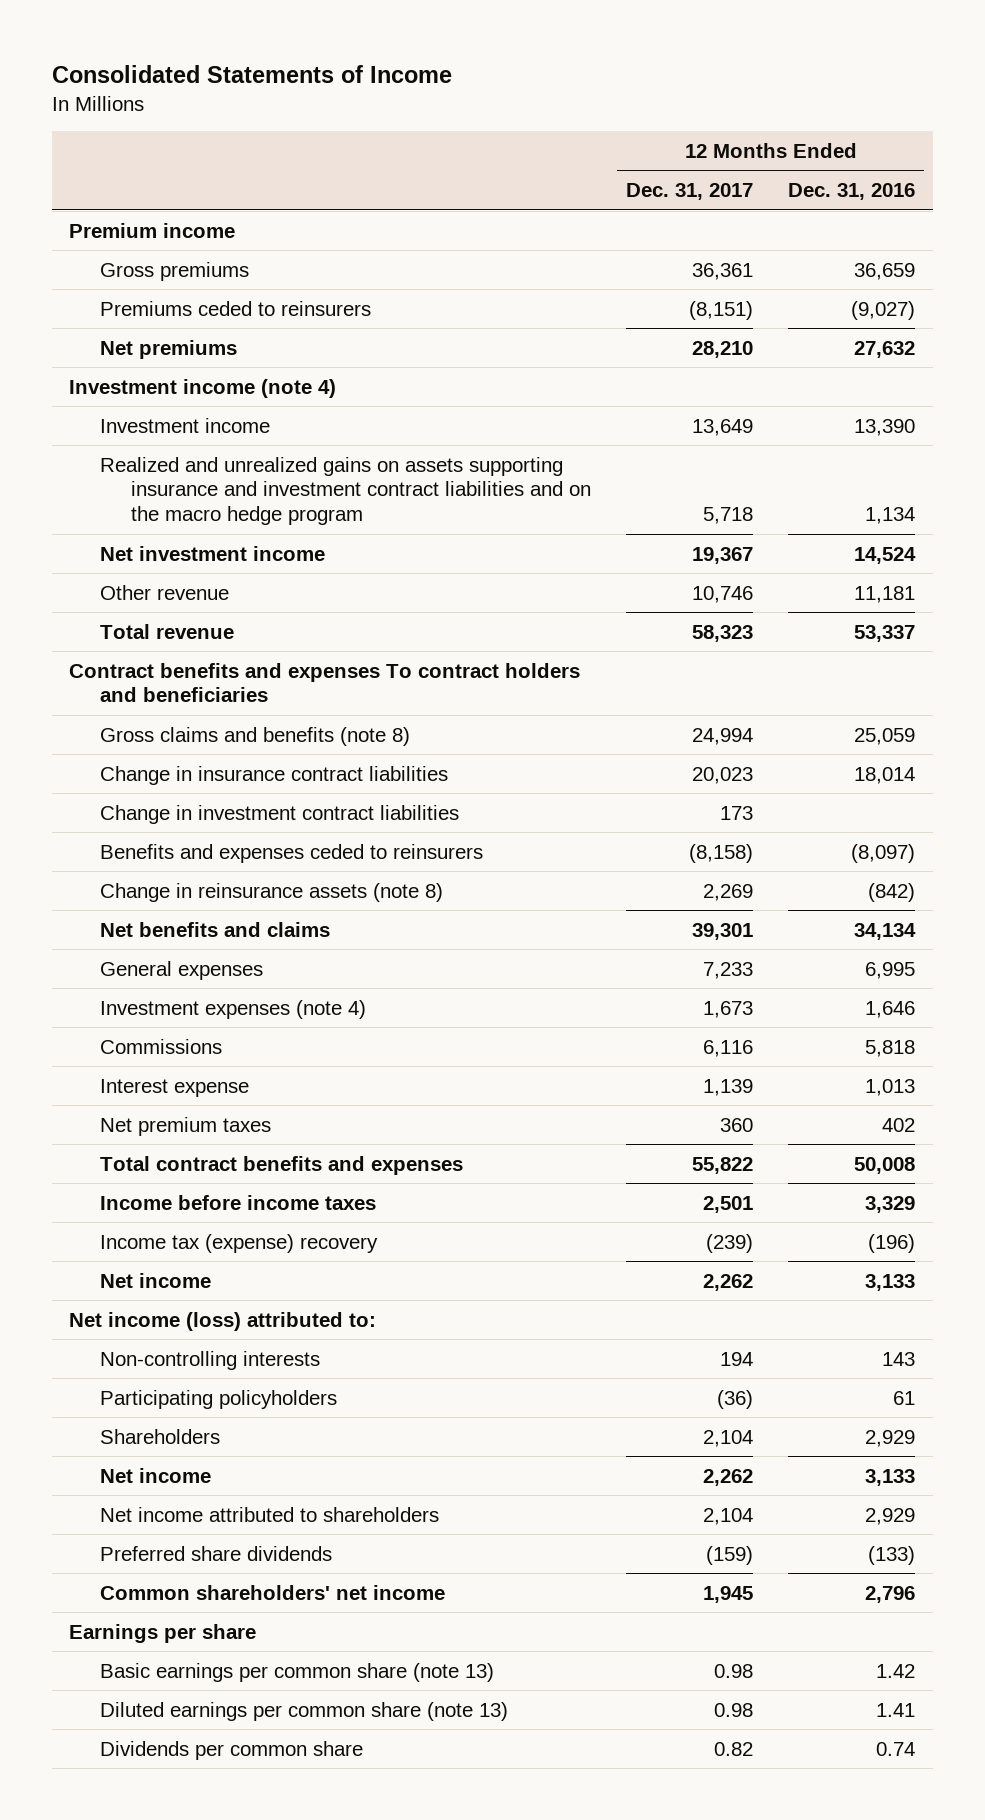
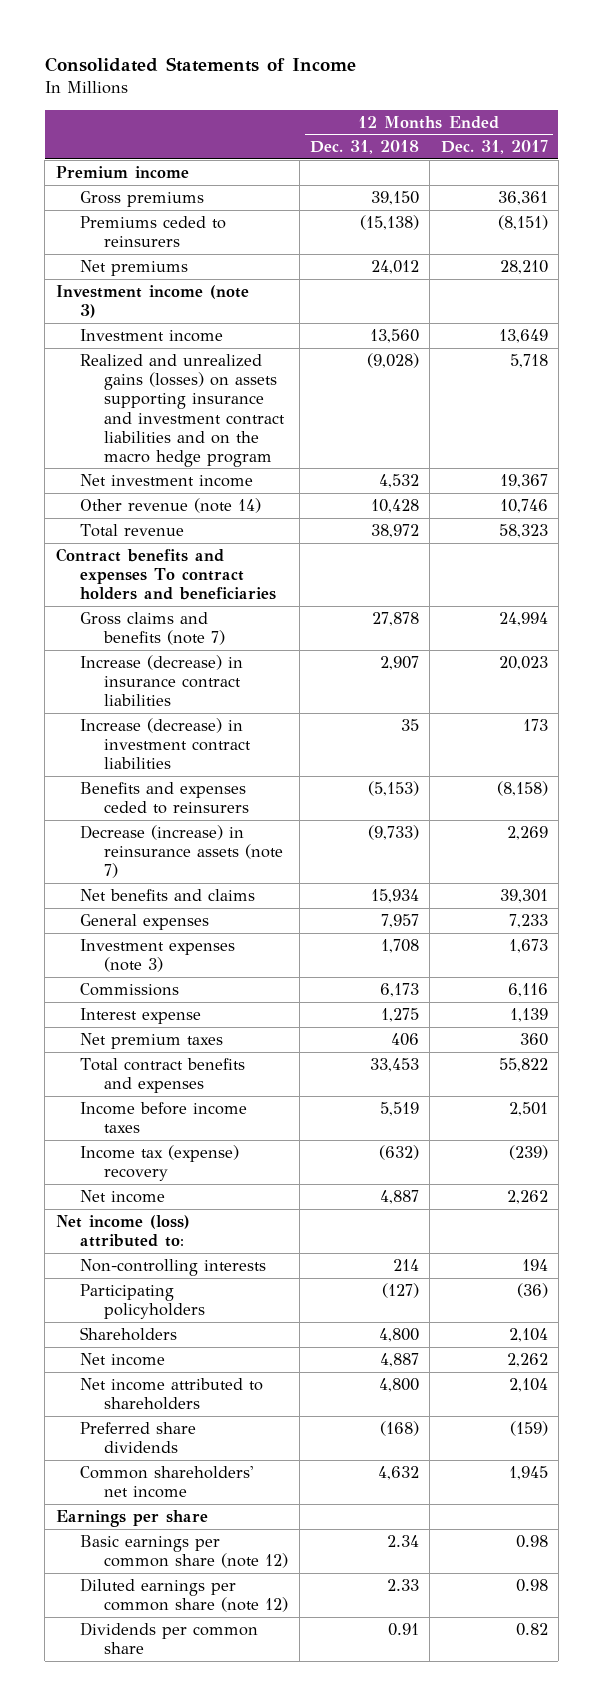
[788,183,916,201] Dec. 31, 2016 -> none
none -> [309,140,419,155] Dec. 31, 2018
[69,378,337,398] Investment income (note 4) -> [55,285,249,319] Investment income (note 3)
[100,456,591,526] Realized and unrealized gains on assets supporting insurance and investment contract liabilities and on the macro hedge program -> [79,354,286,467] Realized and unrealized gains (losses) on assets supporting insurance and investment contract liabilities and on the macro hedge program
[100,584,230,600] Other revenue -> [79,498,261,514] Other revenue (note 14)
[100,726,411,746] Gross claims and benefits (note 8) -> [79,612,226,646] Gross claims and benefits (note 7)
[100,765,449,785] Change in insurance contract liabilities -> [79,655,243,707] Increase (decrease) in insurance contract liabilities
[100,804,460,824] Change in investment contract liabilities -> [79,718,252,770] Increase (decrease) in investment contract liabilities
[100,882,444,902] Change in reinsurance assets (note 8) -> [79,825,284,879] Decrease (increase) in reinsurance assets (note 7)
[100,999,367,1019] Investment expenses (note 4) -> [79,939,235,973] Investment expenses (note 3)
[100,1662,495,1682] Basic earnings per common share (note 13) -> [79,1535,289,1569] Basic earnings per common share (note 12)
[100,1701,509,1721] Diluted earnings per common share (note 13) -> [79,1578,289,1613] Diluted earnings per common share (note 12)

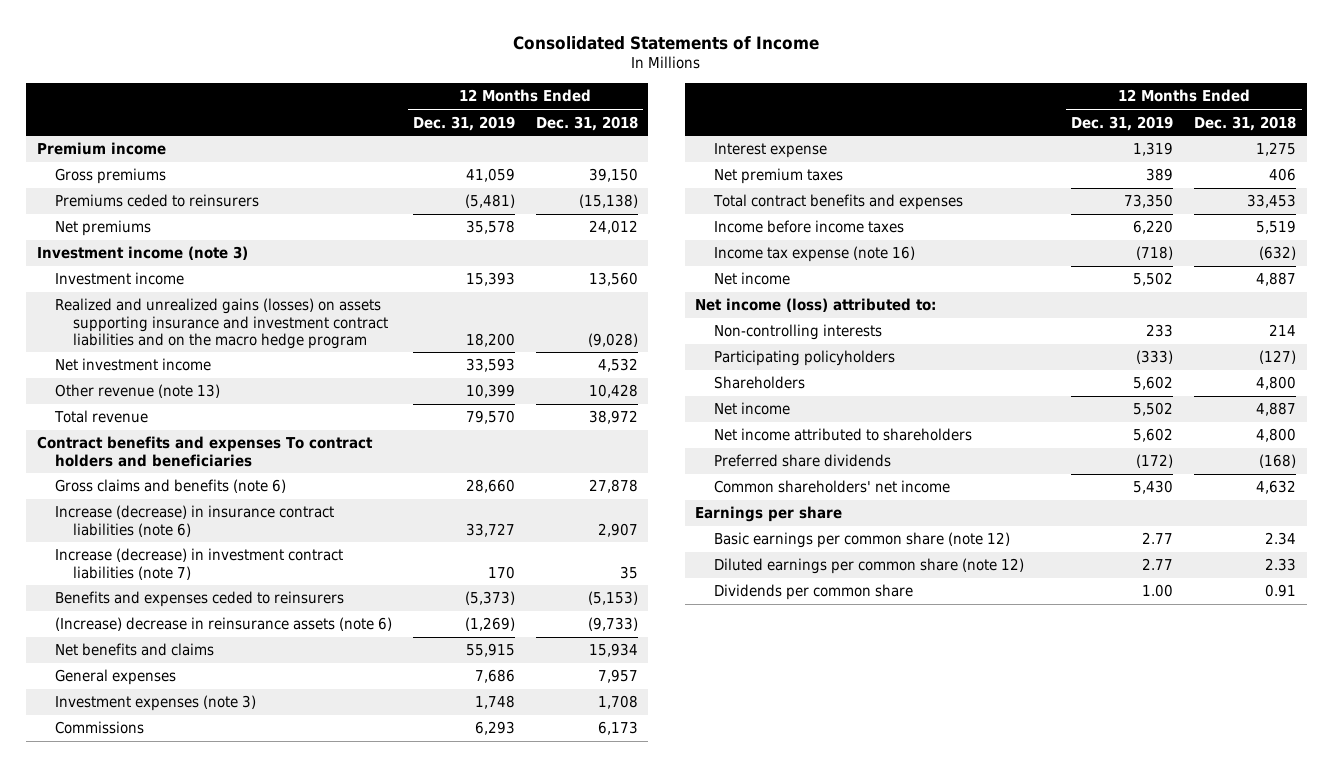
[440,140,548,155] Dec. 31, 2017 -> none
none -> [412,115,515,131] Dec. 31, 2019
[79,498,261,514] Other revenue (note 14) -> [55,384,221,399] Other revenue (note 13)
[79,612,226,646] Gross claims and benefits (note 7) -> [55,479,287,494] Gross claims and benefits (note 6)
[79,655,243,707] Increase (decrease) in insurance contract liabilities -> [55,505,335,537] Increase (decrease) in insurance contract liabilities (note 6)
[79,718,252,770] Increase (decrease) in investment contract liabilities -> [55,548,344,580] Increase (decrease) in investment contract liabilities (note 7)
[79,825,284,879] Decrease (increase) in reinsurance assets (note 7) -> [55,617,393,632] (Increase) decrease in reinsurance assets (note 6)
[79,1145,239,1182] Income tax (expense) recovery -> [713,246,915,263] Income tax expense (note 16)

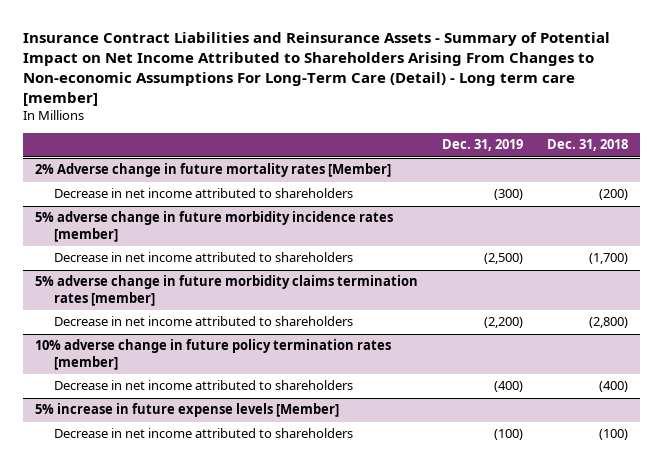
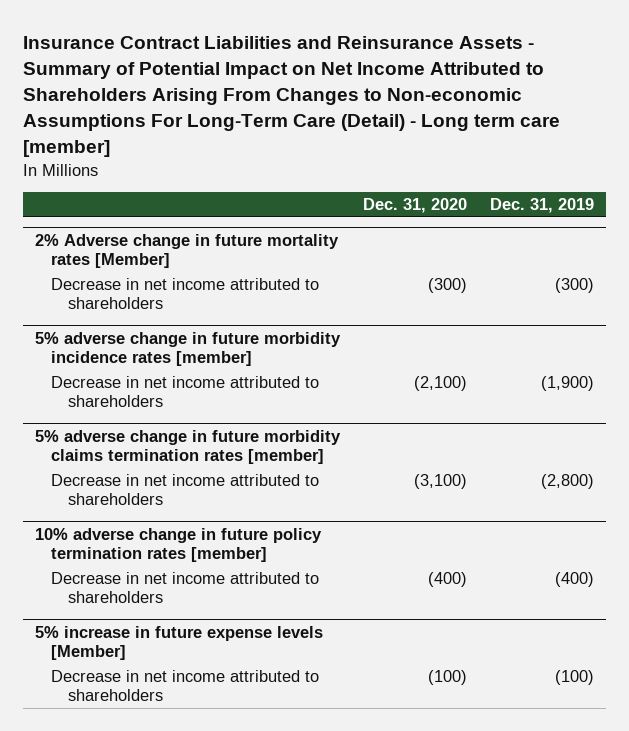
[547,139,629,152] Dec. 31, 2018 -> none
none -> [363,198,468,214] Dec. 31, 2020
[484,253,524,265] (2,500) -> [541,376,595,392] (1,900)
[484,317,524,329] (2,200) -> [541,474,595,490] (2,800)

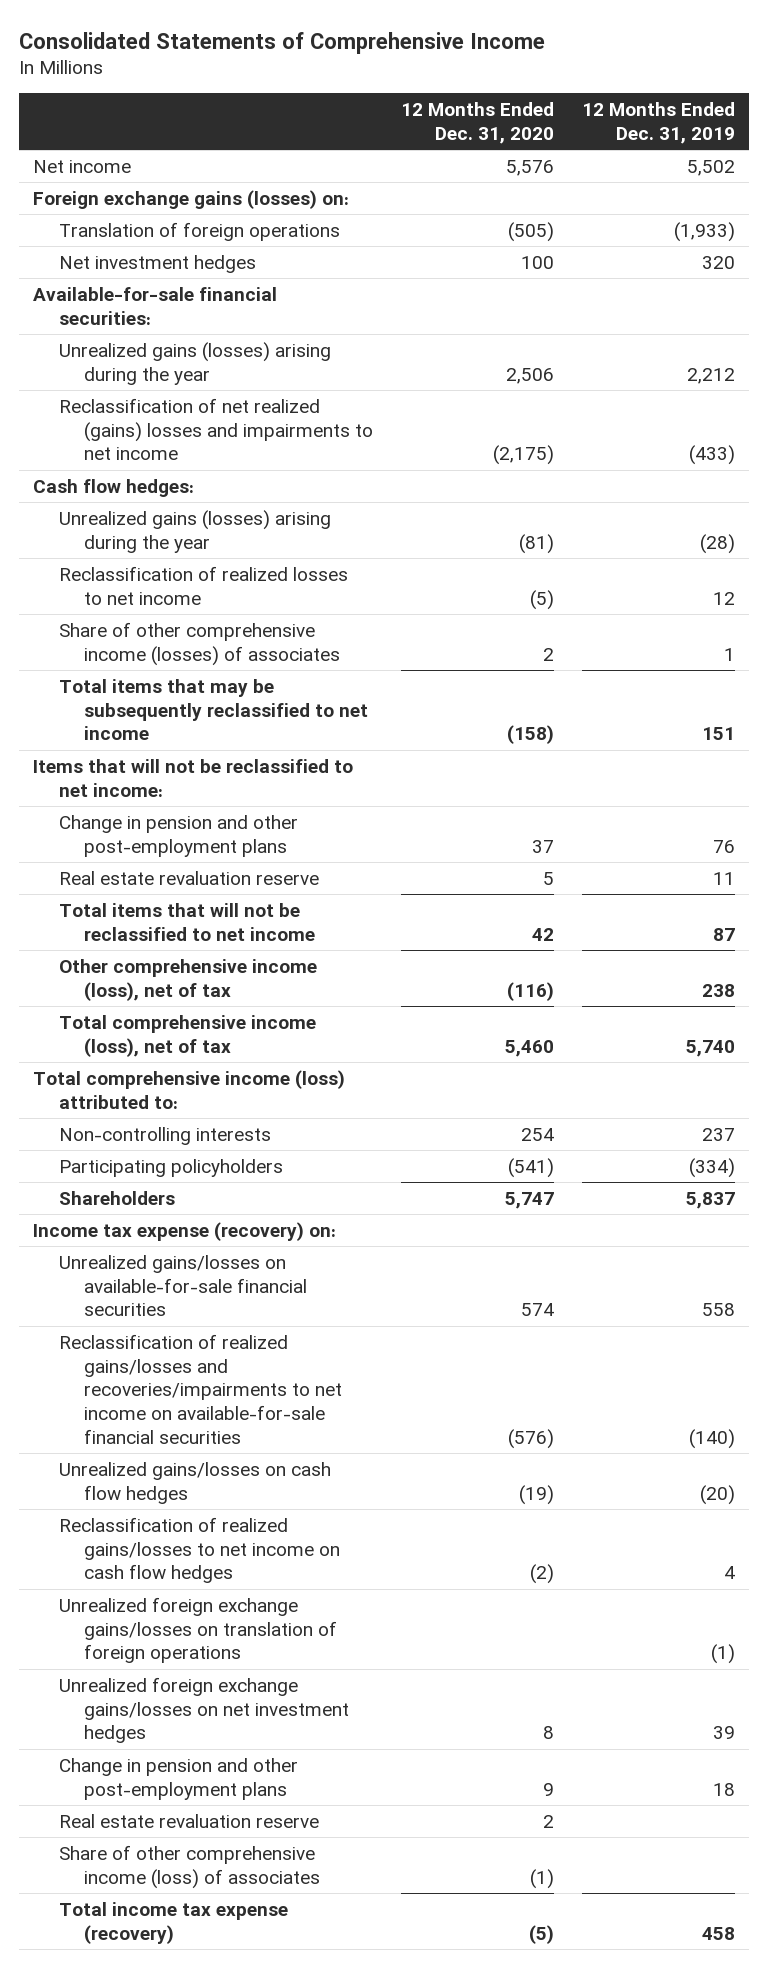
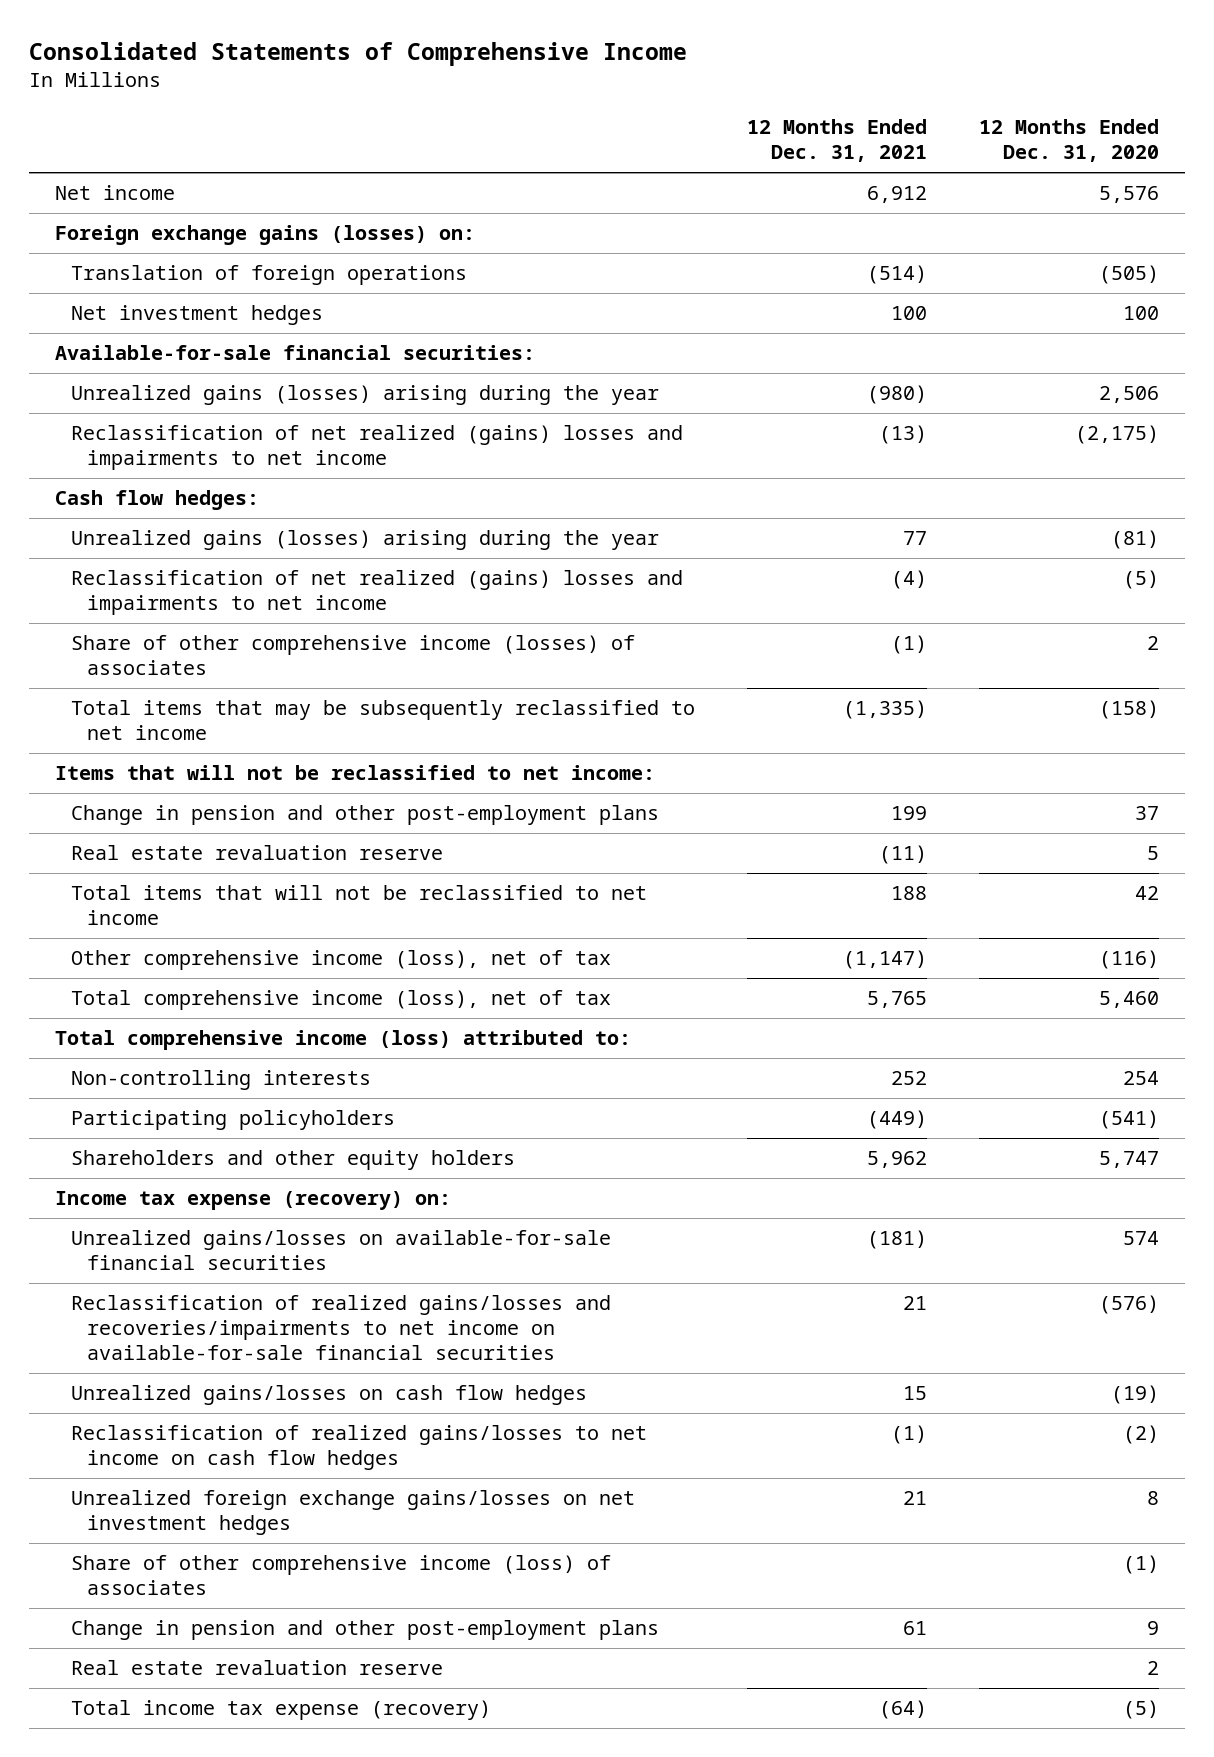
[581,101,735,144] 12 Months Ended Dec. 31, 2019 -> none
none -> [746,119,927,163] 12 Months Ended Dec. 31, 2021
[58,565,348,605] Reclassification of realized losses to net income -> [70,570,683,616] Reclassification of net realized (gains) losses and impairments to net income
[58,1190,175,1205] Shareholders -> [70,1150,515,1171] Shareholders and other equity holders
[58,1596,337,1664] Unrealized foreign exchange gains/losses on translation of foreign operations -> none
[58,1844,320,1889] Share of other comprehensive income (loss) of associates -> [70,1555,611,1596] Share of other comprehensive income (loss) of associates

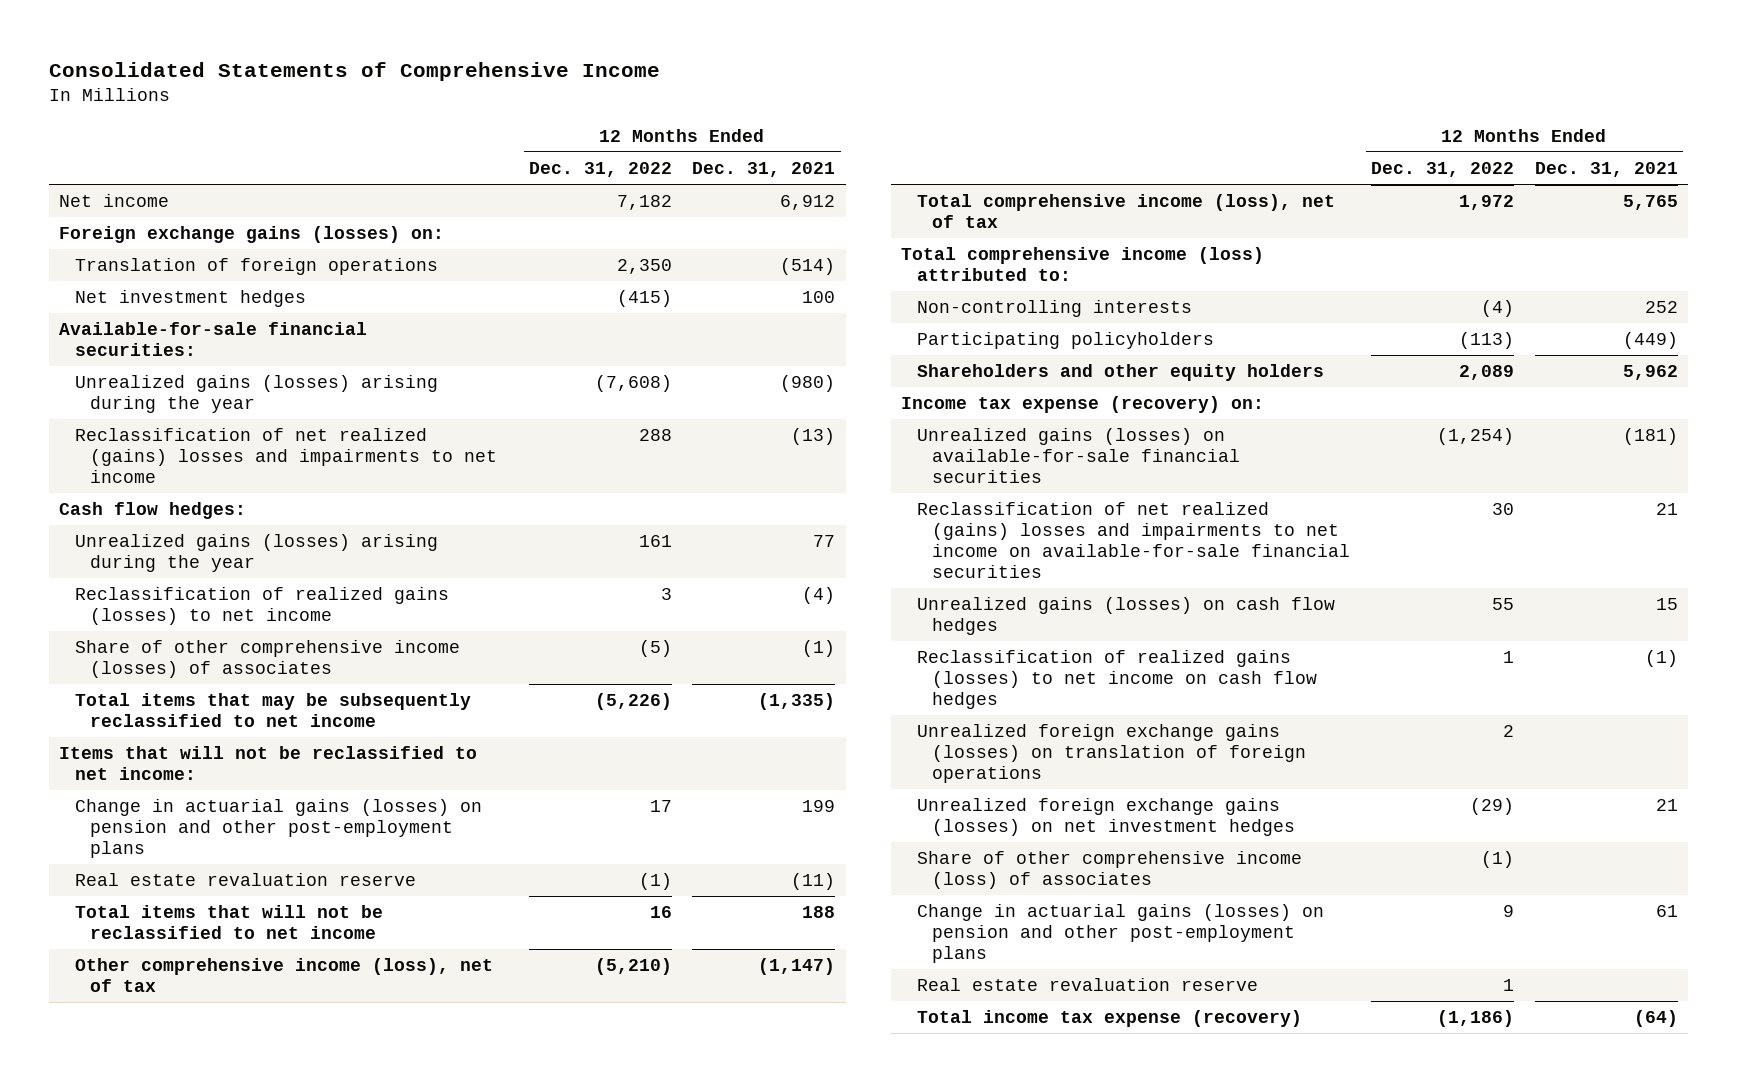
[979,119,1160,163] 12 Months Ended Dec. 31, 2020 -> none
none -> [528,161,672,177] Dec. 31, 2022
[70,570,683,616] Reclassification of net realized (gains) losses and impairments to net income -> [74,587,449,626] Reclassification of realized gains (losses) to net income
[70,805,659,826] Change in pension and other post-employment plans -> [74,799,482,859] Change in actuarial gains (losses) on pension and other post-employment plans
[70,1230,611,1271] Unrealized gains/losses on available-for-sale financial securities -> [916,428,1241,484] Unrealized gains (losses) on available-for-sale financial securities
[70,1295,611,1361] Reclassification of realized gains/losses and recoveries/impairments to net income on available-for-sale financial securities -> [916,502,1351,579] Reclassification of net realized (gains) losses and impairments to net income on available-for-sale financial securities
[70,1385,587,1406] Unrealized gains/losses on cash flow hedges -> [916,597,1335,636] Unrealized gains (losses) on cash flow hedges
[70,1425,647,1471] Reclassification of realized gains/losses to net income on cash flow hedges -> [916,650,1318,710] Reclassification of realized gains (losses) to net income on cash flow hedges
none -> [916,724,1307,784] Unrealized foreign exchange gains (losses) on translation of foreign operations
[70,1490,635,1536] Unrealized foreign exchange gains/losses on net investment hedges -> [916,798,1296,837] Unrealized foreign exchange gains (losses) on net investment hedges
[70,1620,659,1641] Change in pension and other post-employment plans -> [916,904,1324,964] Change in actuarial gains (losses) on pension and other post-employment plans

